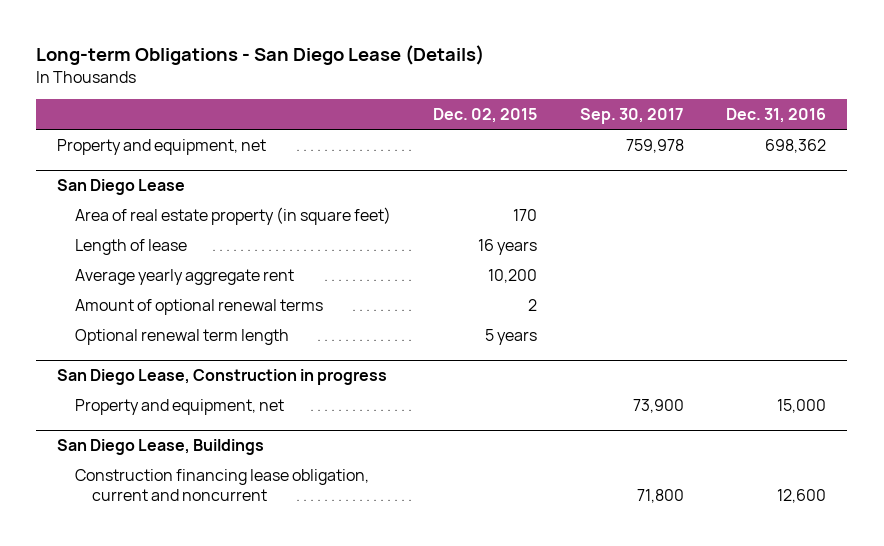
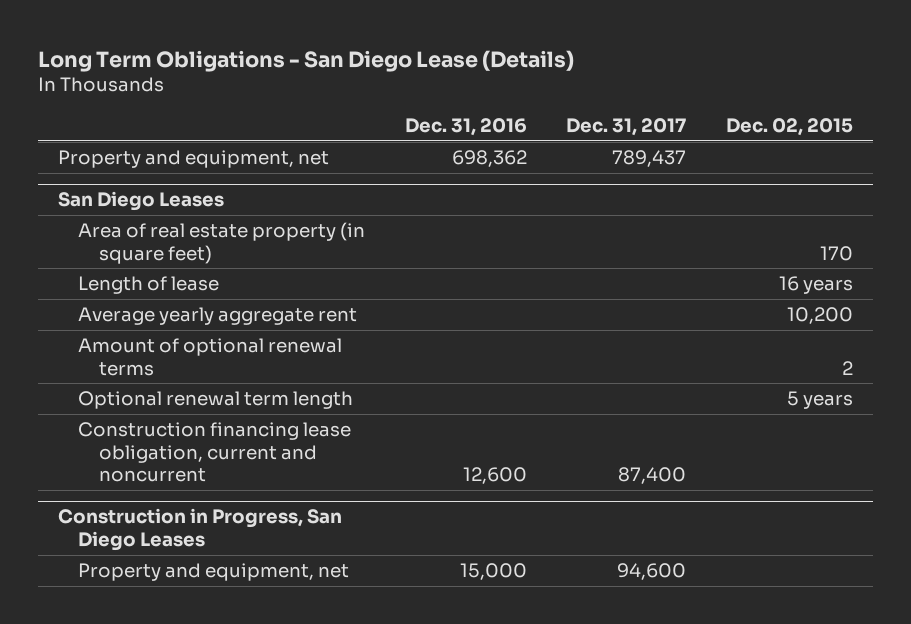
[36,45,485,66] Long-term Obligations - San Diego Lease (Details) -> [38,49,575,72] Long Term Obligations - San Diego Lease (Details)
[579,107,684,124] Sep. 30, 2017 -> none
none -> [566,117,687,136] Dec. 31, 2017
[57,179,186,196] San Diego Lease -> [57,191,224,212] San Diego Leases
[57,369,388,386] San Diego Lease, Construction in progress -> none
[74,398,284,415] Property and equipment, net -> none
[57,439,265,456] San Diego Lease, Buildings -> none
none -> [57,508,342,551] Construction in Progress, San Diego Leases
none -> [78,563,350,582] Property and equipment, net

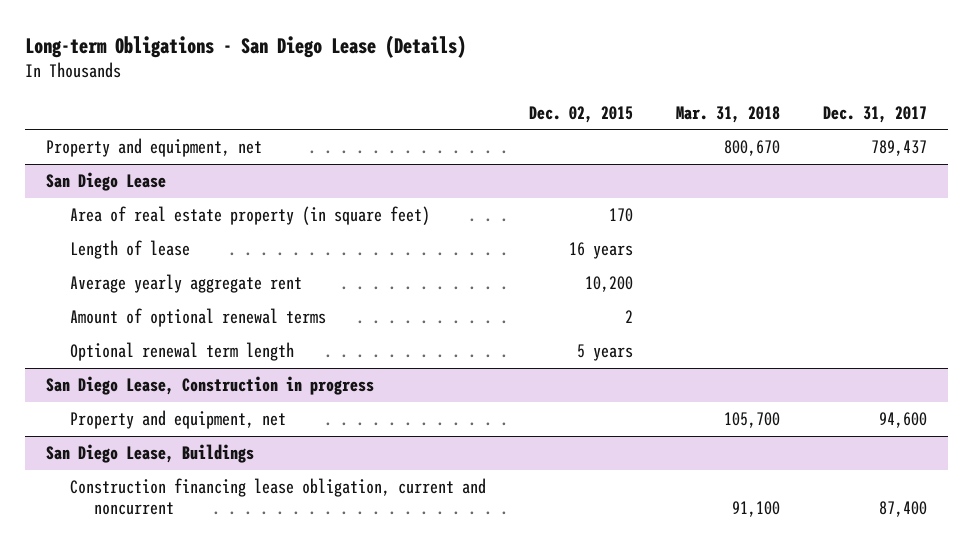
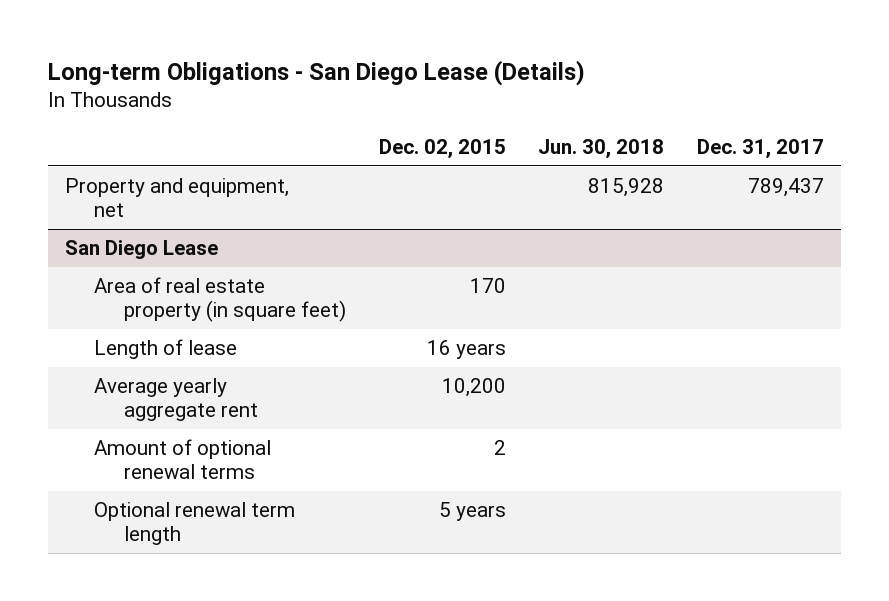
[675,105,780,123] Mar. 31, 2018 -> none
none -> [538,138,665,159] Jun. 30, 2018
[46,376,375,396] San Diego Lease, Construction in progress -> none
[70,410,287,430] Property and equipment, net -> none
[46,444,255,464] San Diego Lease, Buildings -> none
[70,478,487,516] Construction financing lease obligation, current and noncurrent -> none

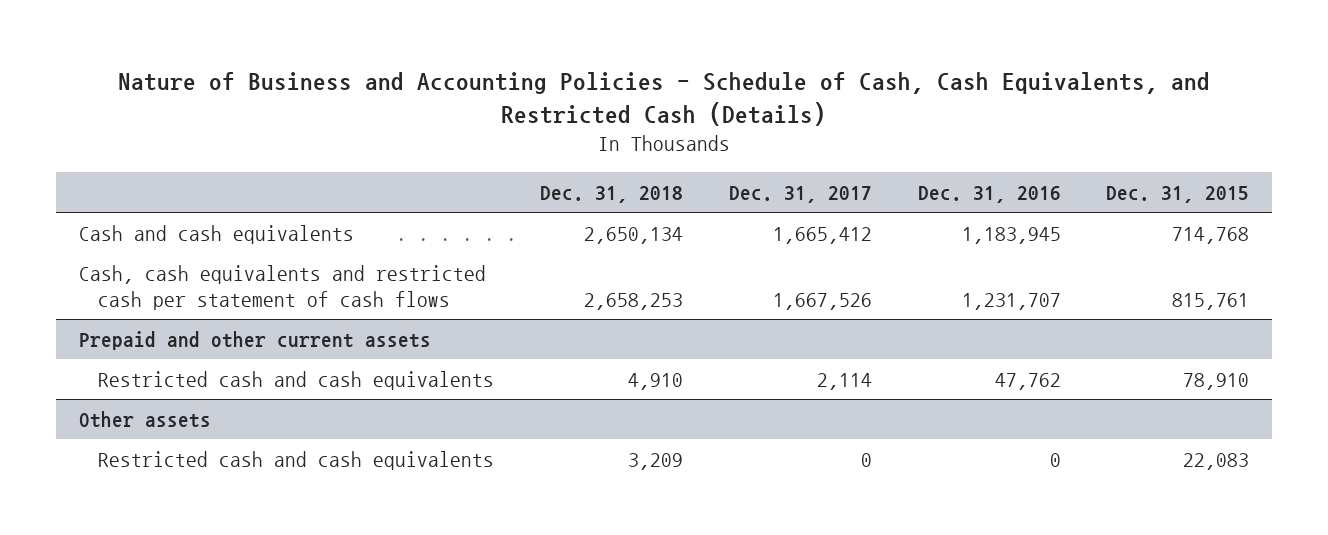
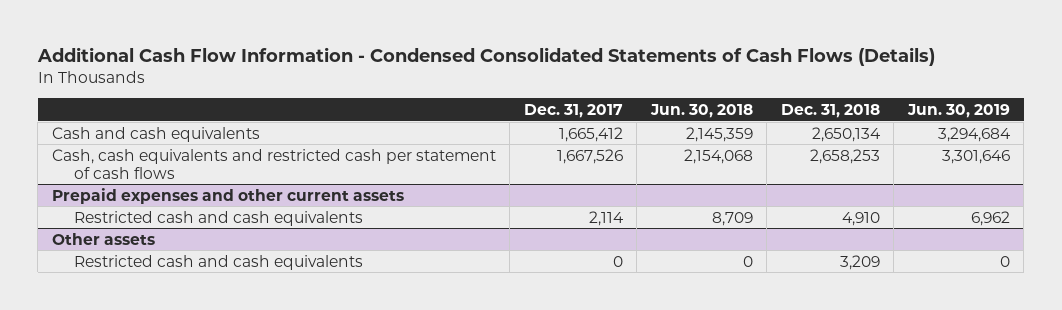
[118,71,1211,126] Nature of Business and Accounting Policies - Schedule of Cash, Cash Equivalents, and Restricted Cash (Details) -> [36,46,935,66] Additional Cash Flow Information - Condensed Consolidated Statements of Cash Flows (Details)
[917,185,1061,203] Dec. 31, 2016 -> none
[1106,185,1250,203] Dec. 31, 2015 -> none
none -> [649,103,753,118] Jun. 30, 2018
none -> [906,103,1010,118] Jun. 30, 2019
[78,331,431,351] Prepaid and other current assets -> [51,187,404,204] Prepaid expenses and other current assets

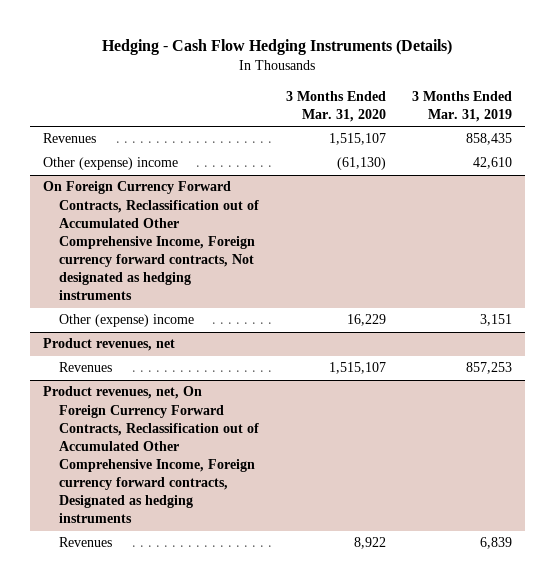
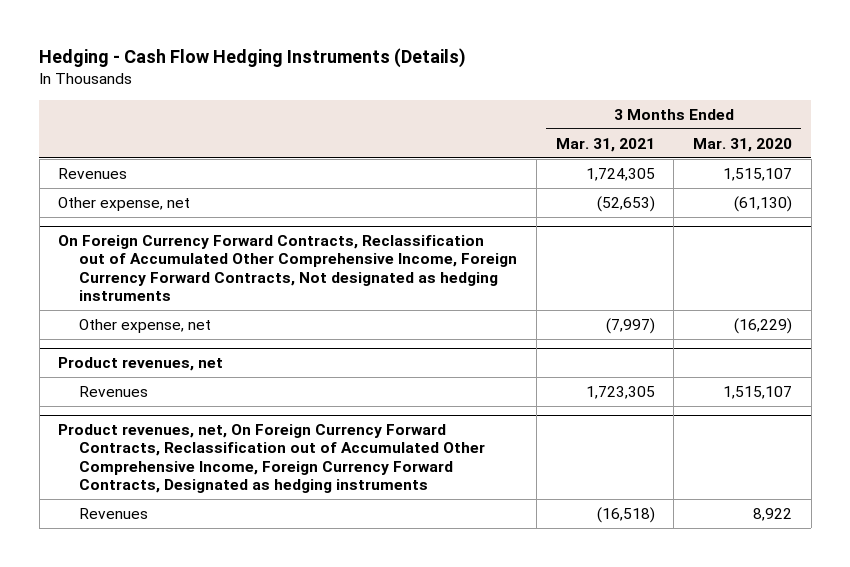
[411,90,512,122] 3 Months Ended Mar. 31, 2019 -> none
none -> [555,137,655,152] Mar. 31, 2021
[42,157,178,171] Other (expense) income -> [58,197,191,212] Other expense, net
[42,181,260,301] On Foreign Currency Forward Contracts, Reclassification out of Accumulated Other Comprehensive Income, Foreign currency forward contracts, Not designated as hedging instruments -> [58,235,518,302] On Foreign Currency Forward Contracts, Reclassification out of Accumulated Other Comprehensive Income, Foreign Currency Forward Contracts, Not designated as hedging instruments
[59,314,195,328] Other (expense) income -> [79,319,212,334] Other expense, net
[346,314,386,327] 16,229 -> [733,318,792,335] (16,229)
[42,386,260,524] Product revenues, net, On Foreign Currency Forward Contracts, Reclassification out of Accumulated Other Comprehensive Income, Foreign currency forward contracts, Designated as hedging instruments -> [58,424,486,494] Product revenues, net, On Foreign Currency Forward Contracts, Reclassification out of Accumulated Other Comprehensive Income, Foreign Currency Forward Contracts, Designated as hedging instruments

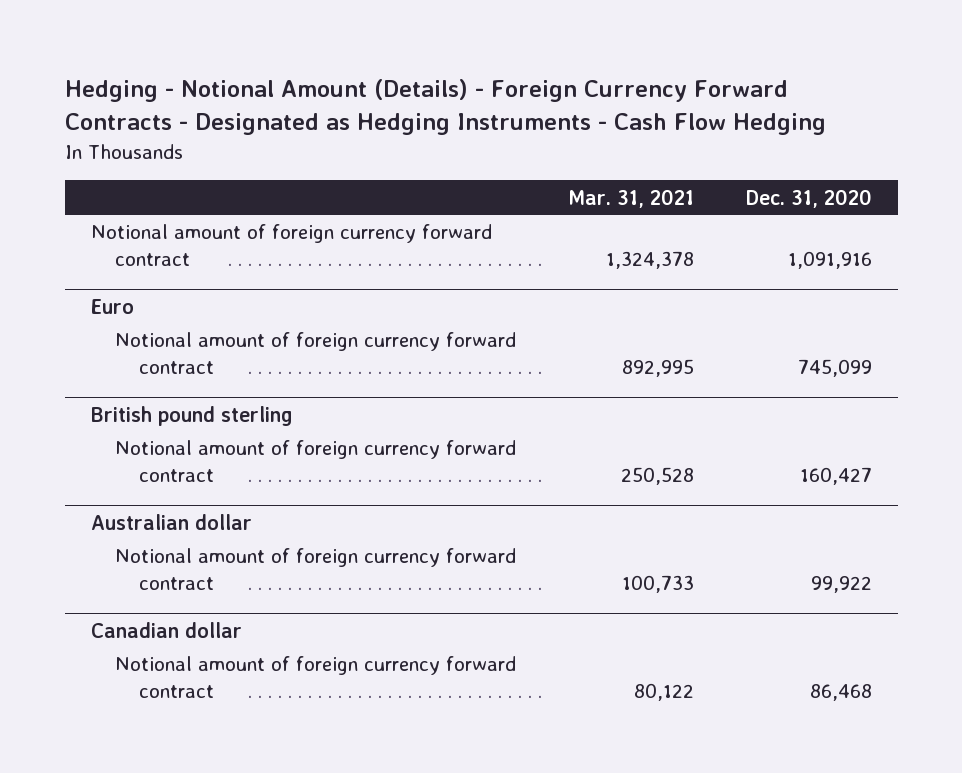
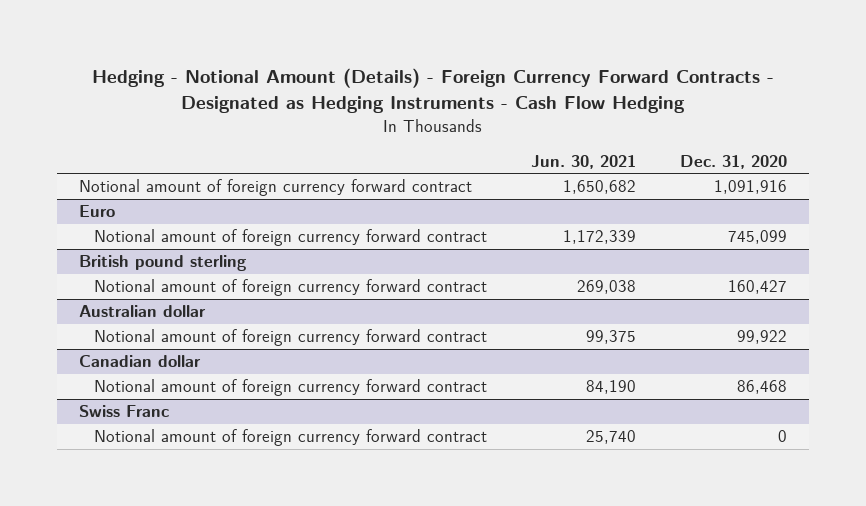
[567,188,694,208] Mar. 31, 2021 -> none
none -> [531,154,637,169] Jun. 30, 2021
none -> [79,405,170,418] Swiss Franc
none -> [94,429,488,447] Notional amount of foreign currency forward contract

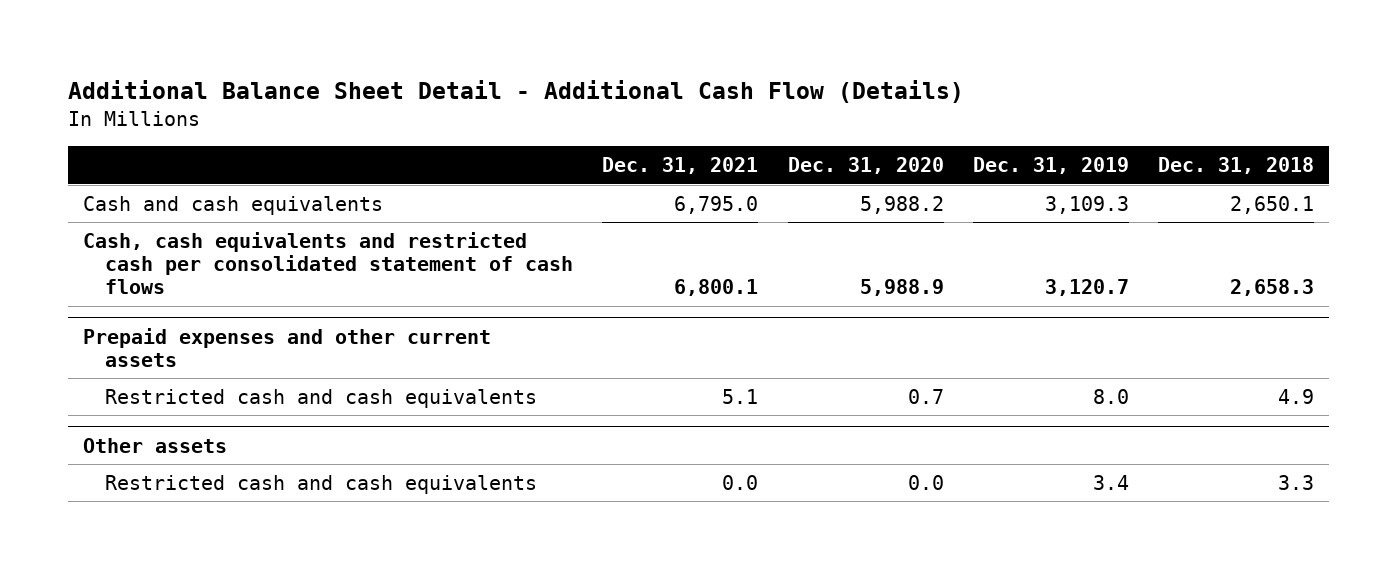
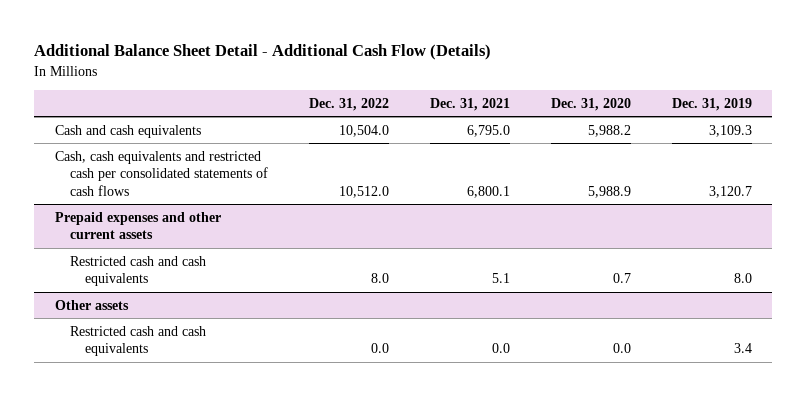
[1158,157,1315,175] Dec. 31, 2018 -> none
none -> [308,97,389,111] Dec. 31, 2022
[83,232,574,295] Cash, cash equivalents and restricted cash per consolidated statement of cash flows -> [55,150,268,196] Cash, cash equivalents and restricted cash per consolidated statements of cash flows

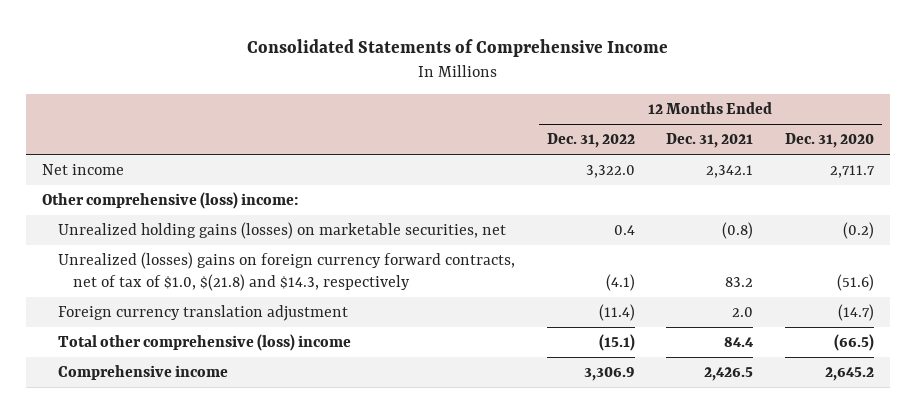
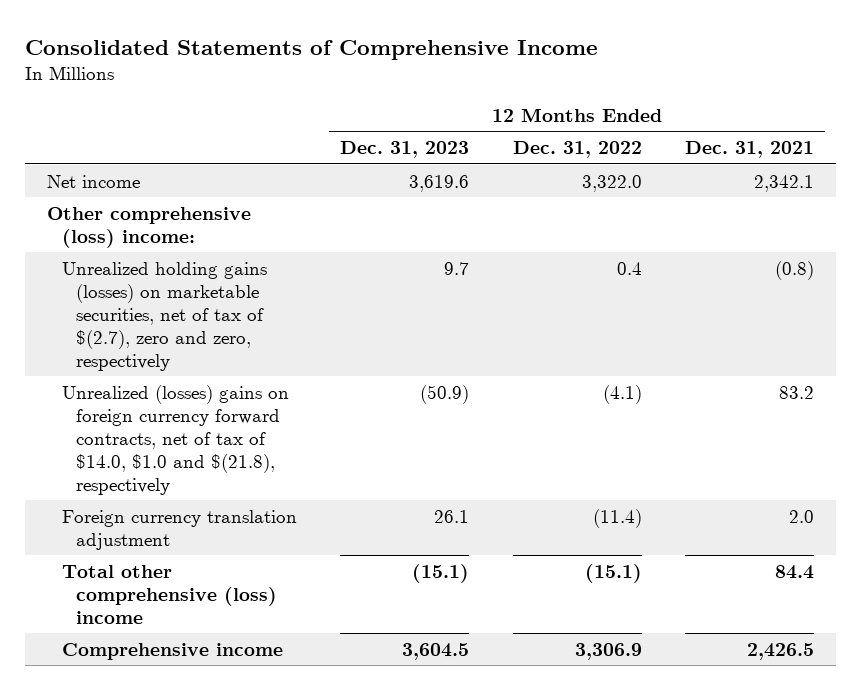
[785,133,875,149] Dec. 31, 2020 -> none
none -> [340,140,470,158] Dec. 31, 2023
[57,221,506,239] Unrealized holding gains (losses) on marketable securities, net -> [61,261,267,371] Unrealized holding gains (losses) on marketable securities, net of tax of $(2.7), zero and zero, respectively
[57,251,515,291] Unrealized (losses) gains on foreign currency forward contracts, net of tax of $1.0, $(21.8) and $14.3, respectively -> [61,384,289,495] Unrealized (losses) gains on foreign currency forward contracts, net of tax of $14.0, $1.0 and $(21.8), respectively

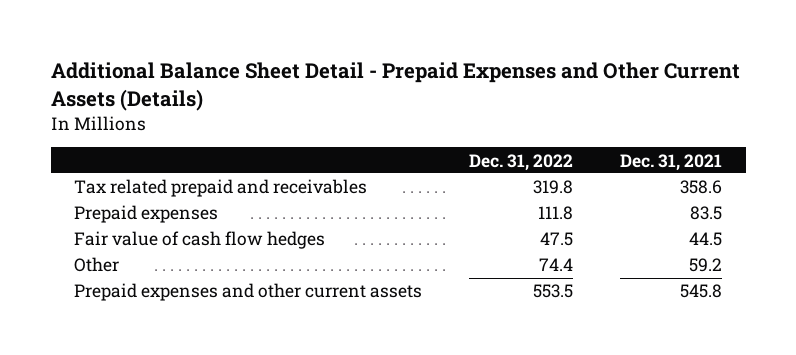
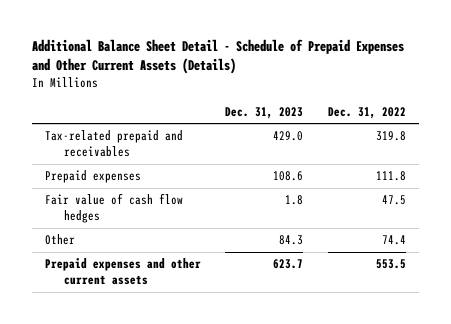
[50,62,740,111] Additional Balance Sheet Detail - Prepaid Expenses and Other Current Assets (Details) -> [32,39,405,75] Additional Balance Sheet Detail - Schedule of Prepaid Expenses and Other Current Assets (Details)
[620,153,723,171] Dec. 31, 2021 -> none
none -> [225,106,304,119] Dec. 31, 2023
[74,179,368,198] Tax related prepaid and receivables -> [44,130,183,158] Tax-related prepaid and receivables

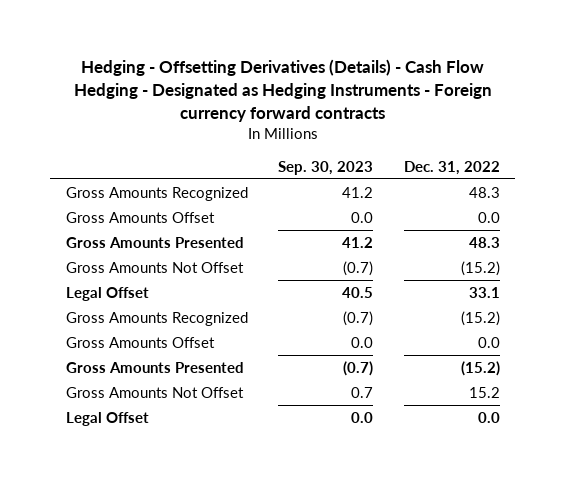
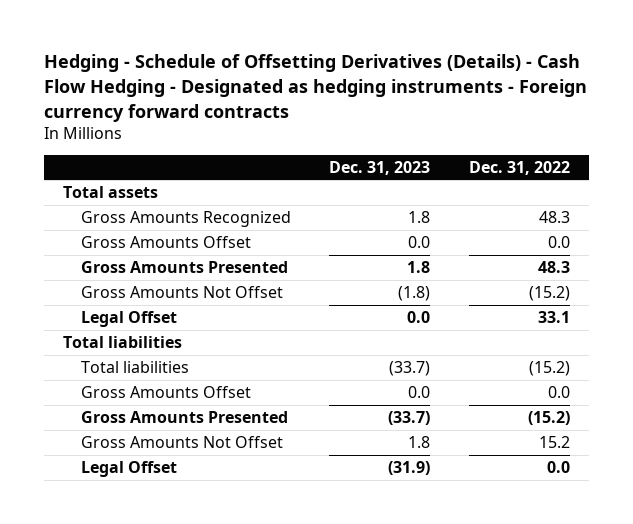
[73,59,492,123] Hedging - Offsetting Derivatives (Details) - Cash Flow Hedging - Designated as Hedging Instruments - Foreign currency forward contracts -> [43,54,587,122] Hedging - Schedule of Offsetting Derivatives (Details) - Cash Flow Hedging - Designated as hedging instruments - Foreign currency forward contracts
[278,160,374,175] Sep. 30, 2023 -> none
none -> [329,160,431,175] Dec. 31, 2023
none -> [63,185,159,198] Total assets
none -> [63,335,183,348] Total liabilities
[65,311,248,326] Gross Amounts Recognized -> [80,360,189,373] Total liabilities

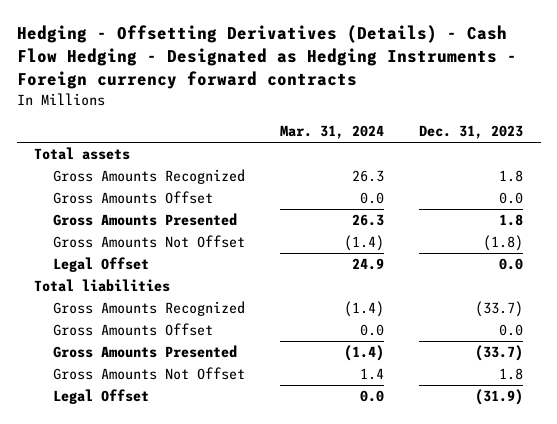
[43,54,587,122] Hedging - Schedule of Offsetting Derivatives (Details) - Cash Flow Hedging - Designated as hedging instruments - Foreign currency forward contracts -> [16,25,517,90] Hedging - Offsetting Derivatives (Details) - Cash Flow Hedging - Designated as Hedging Instruments - Foreign currency forward contracts
[469,160,571,175] Dec. 31, 2022 -> none
none -> [279,125,384,140] Mar. 31, 2024
[80,360,189,373] Total liabilities -> [52,301,245,317] Gross Amounts Recognized

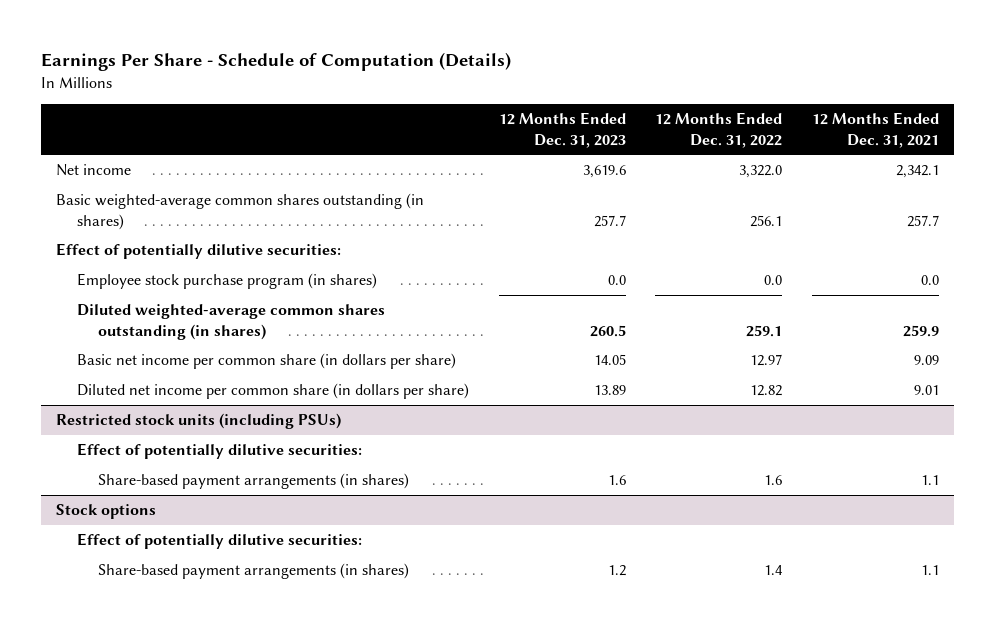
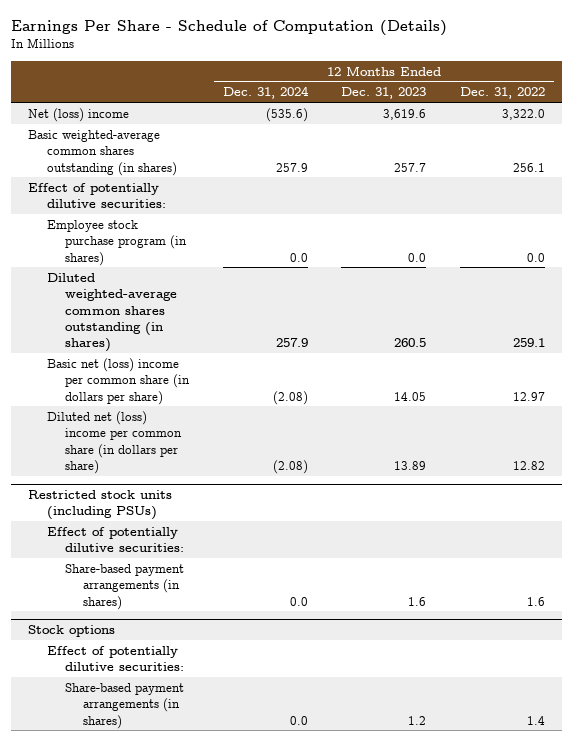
[812,112,940,148] 12 Months Ended Dec. 31, 2021 -> none
none -> [222,86,309,100] Dec. 31, 2024
[55,164,131,177] Net income -> [28,107,130,122] Net (loss) income
[77,353,457,370] Basic net income per common share (in dollars per share) -> [46,357,190,405] Basic net (loss) income per common share (in dollars per share)
[77,383,470,400] Diluted net income per common share (in dollars per share) -> [46,410,182,475] Diluted net (loss) income per common share (in dollars per share)

